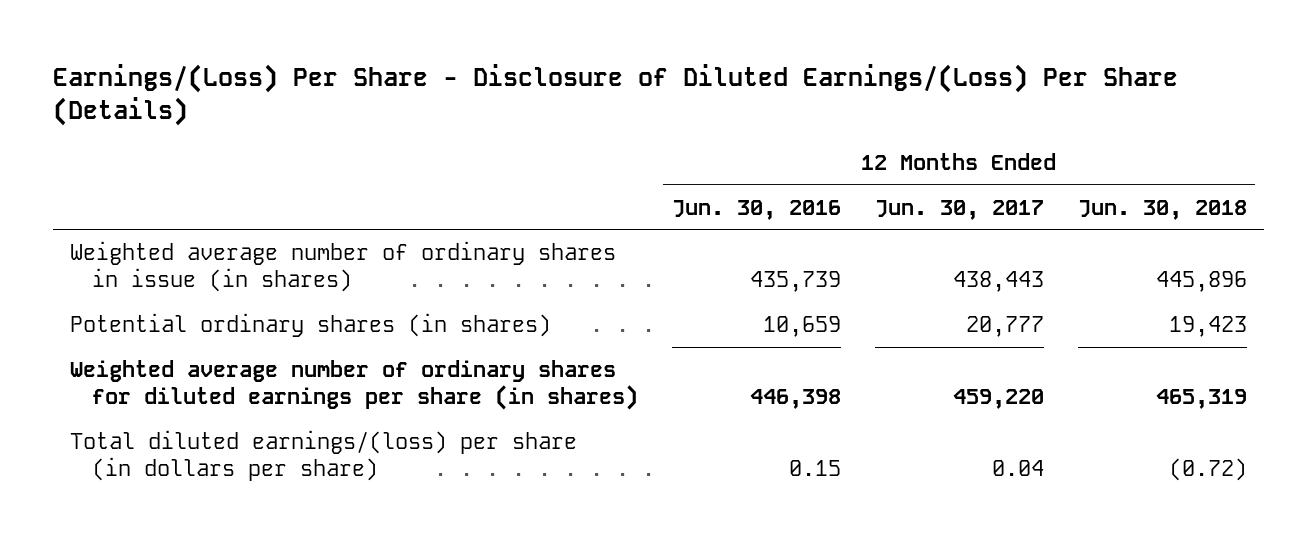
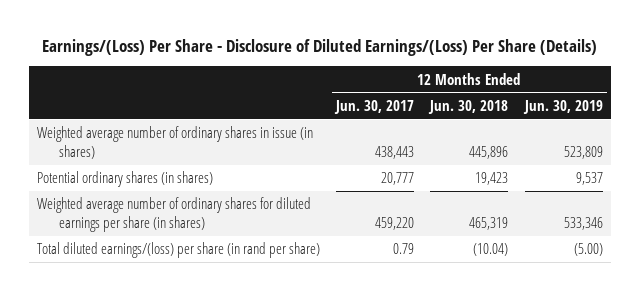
[671,199,841,220] Jun. 30, 2016 -> none
none -> [522,99,603,114] Jun. 30, 2019
[69,429,577,482] Total diluted earnings/(loss) per share (in dollars per share) -> [36,242,320,259] Total diluted earnings/(loss) per share (in rand per share)
[991,460,1044,477] 0.04 -> [392,243,414,255] 0.79
[1168,458,1247,482] (0.72) -> [473,243,509,257] (10.04)

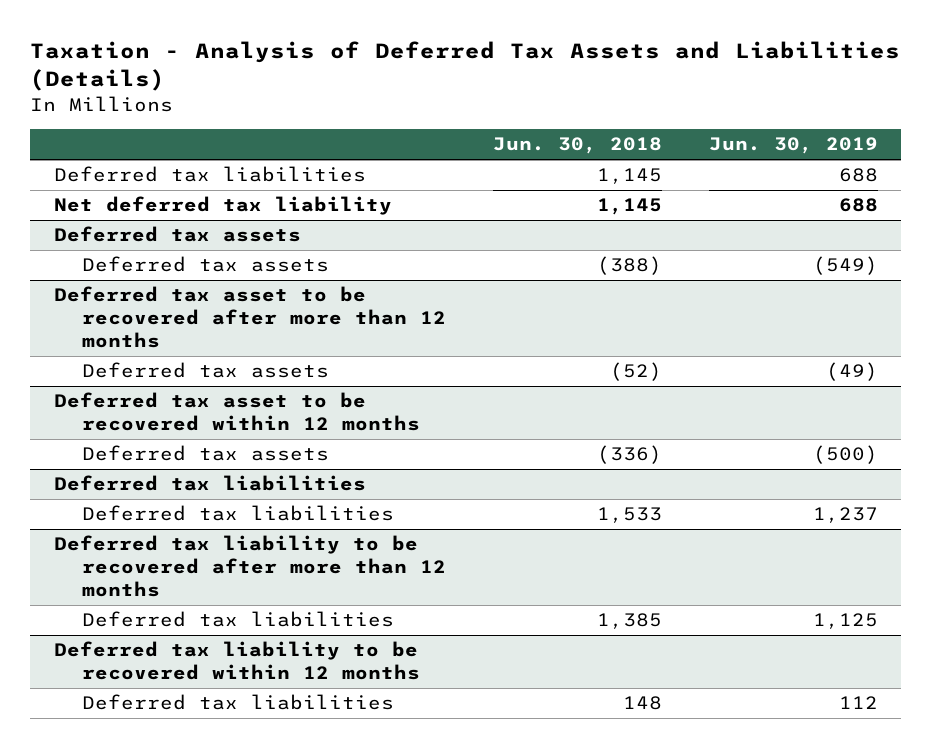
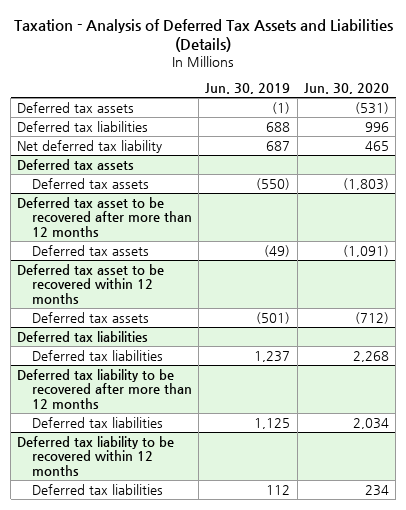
[492,137,662,155] Jun. 30, 2018 -> none
none -> [303,83,389,95] Jun. 30, 2020
none -> [17,101,135,113] Deferred tax assets
[838,198,878,213] 688 -> [266,140,291,151] 687
[812,256,878,276] (549) -> [256,177,291,190] (550)
[812,445,878,465] (500) -> [256,311,291,324] (501)

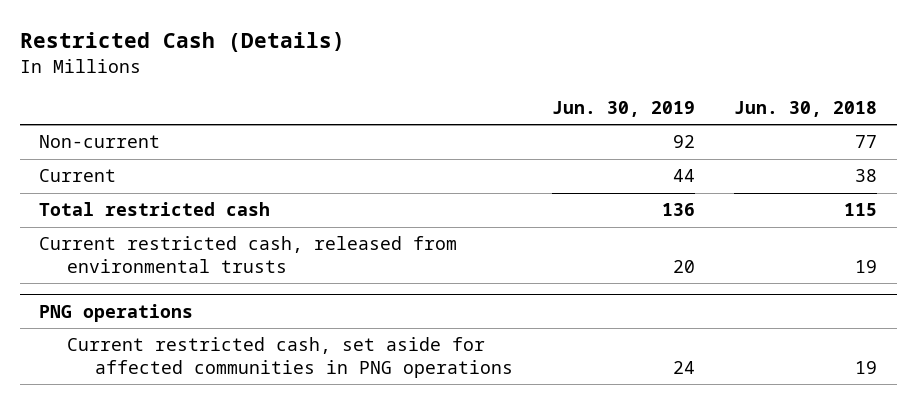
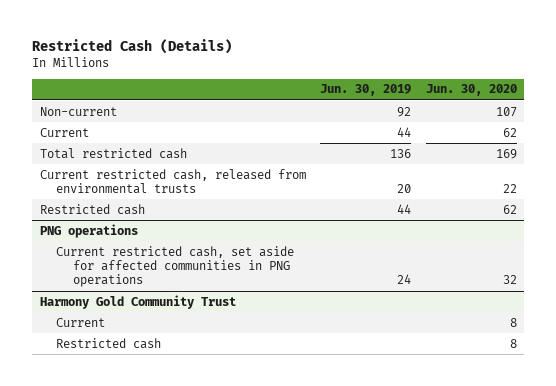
[734,101,878,118] Jun. 30, 2018 -> none
none -> [425,84,517,97] Jun. 30, 2020
none -> [39,203,145,215] Restricted cash
none -> [39,294,236,309] Harmony Gold Community Trust
none -> [56,317,106,327] Current
none -> [56,337,162,349] Restricted cash

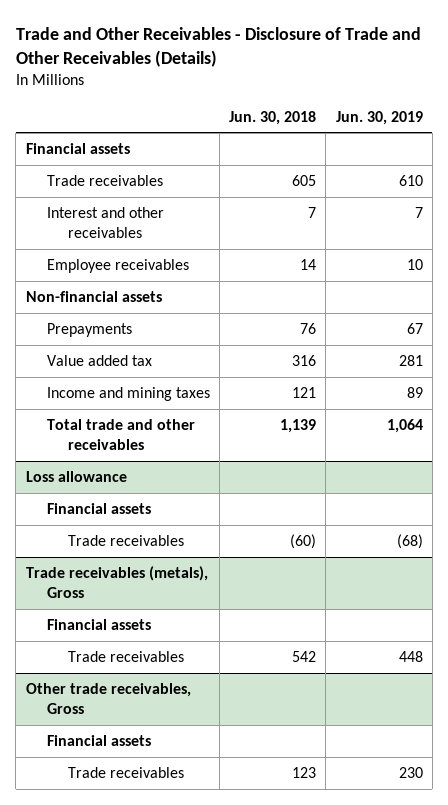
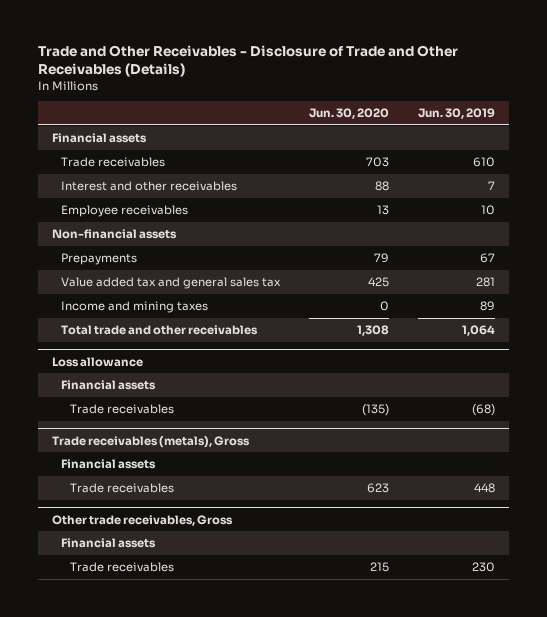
[229,110,317,125] Jun. 30, 2018 -> none
none -> [308,108,389,120] Jun. 30, 2020
[46,354,152,366] Value added tax -> [61,277,282,290] Value added tax and general sales tax

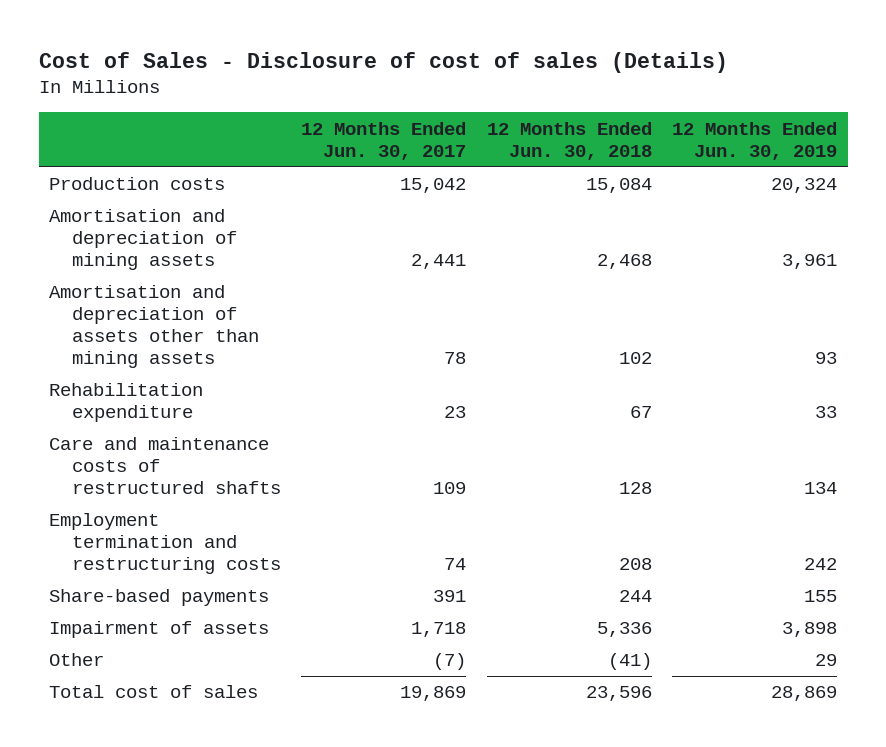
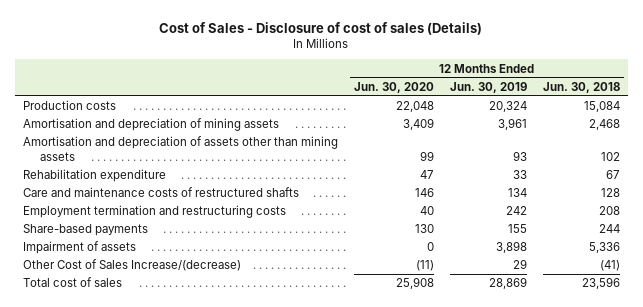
[301,121,467,160] 12 Months Ended Jun. 30, 2017 -> none
none -> [353,81,434,93] Jun. 30, 2020
[48,653,104,667] Other -> [22,259,241,272] Other Cost of Sales Increase/(decrease)

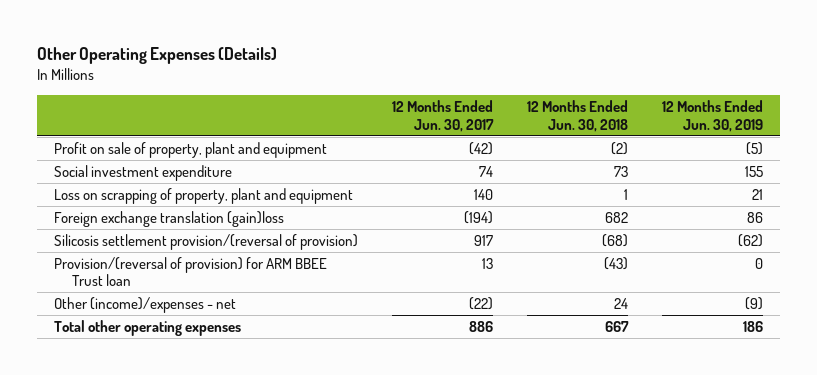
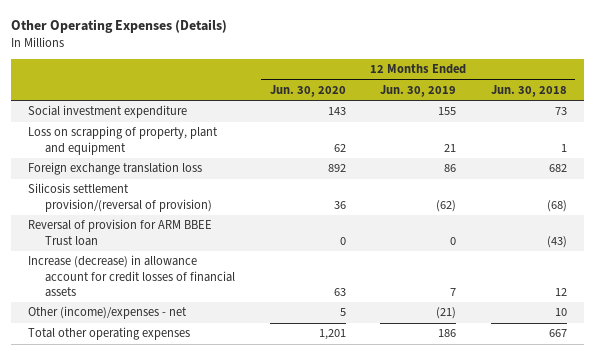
[392,100,495,132] 12 Months Ended Jun. 30, 2017 -> none
none -> [269,85,346,98] Jun. 30, 2020
[54,142,328,159] Profit on sale of property, plant and equipment -> none
[54,211,285,228] Foreign exchange translation (gain)loss -> [28,162,203,176] Foreign exchange translation loss
[54,257,328,287] Provision/(reversal of provision) for ARM BBEE Trust loan -> [28,219,213,246] Reversal of provision for ARM BBEE Trust loan
none -> [28,255,236,298] Increase (decrease) in allowance account for credit losses of financial assets
[614,298,629,310] 24 -> [554,308,567,317] 10
[745,297,764,311] (9) -> [436,307,457,320] (21)

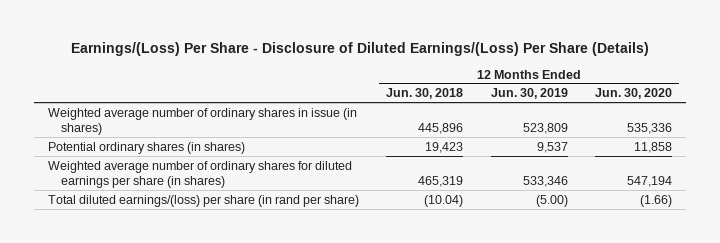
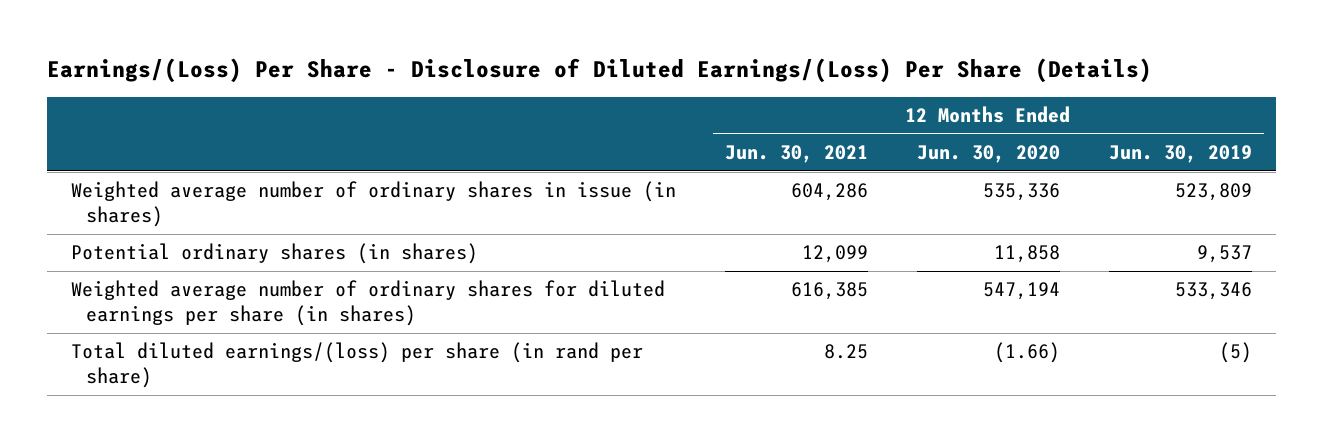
[386,88,464,100] Jun. 30, 2018 -> none
none -> [724,145,868,164] Jun. 30, 2021
[535,194,568,207] (5.00) -> [1218,342,1252,364] (5)

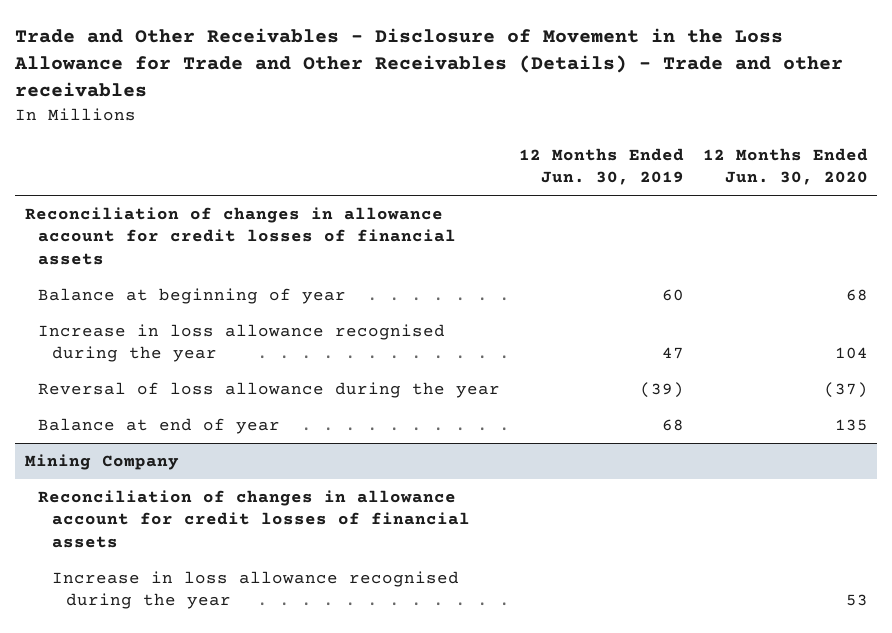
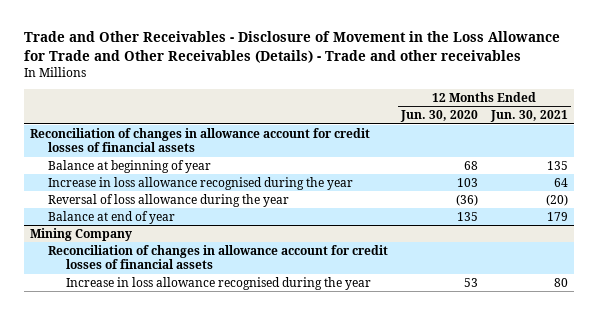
[518,148,684,186] 12 Months Ended Jun. 30, 2019 -> none
none -> [489,110,568,123] Jun. 30, 2021
[834,347,868,360] 104 -> [456,177,478,187] 103
[823,382,868,399] (37) -> [455,193,478,206] (36)

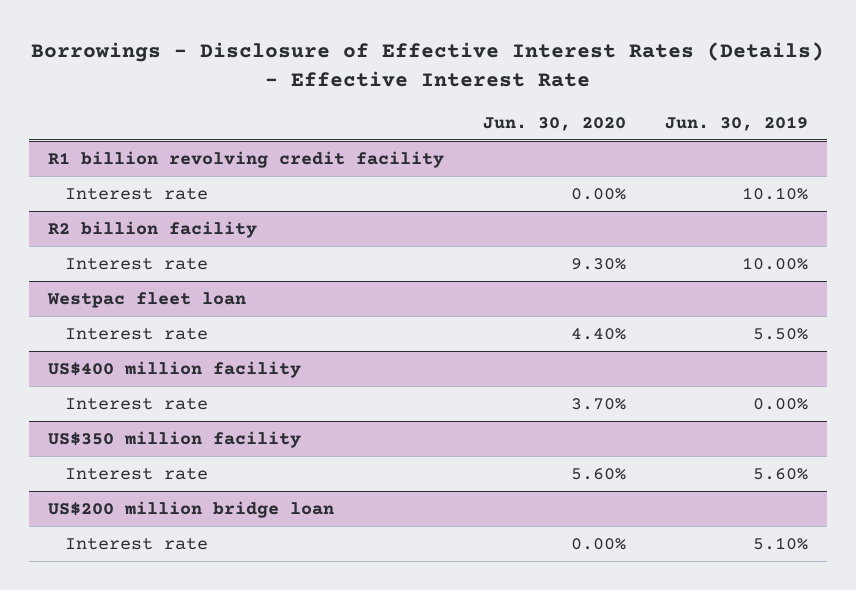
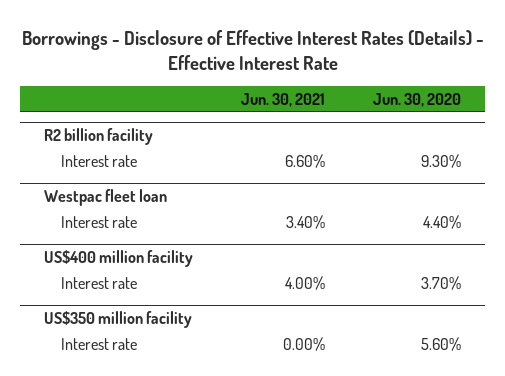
[664,115,808,131] Jun. 30, 2019 -> none
none -> [241,92,326,107] Jun. 30, 2021
[47,151,444,169] R1 billion revolving credit facility -> none
[64,188,208,201] Interest rate -> none
[47,501,334,519] US$200 million bridge loan -> none
[64,538,208,551] Interest rate -> none

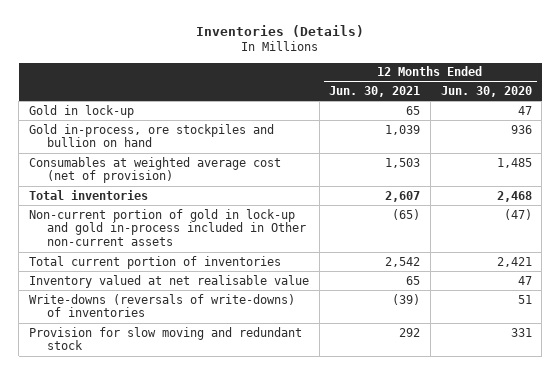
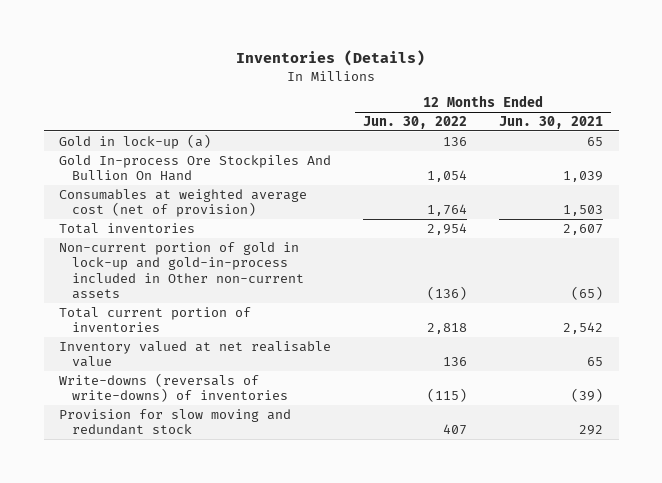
[440,86,532,98] Jun. 30, 2020 -> none
none -> [363,115,468,129] Jun. 30, 2022
[28,104,134,118] Gold in lock-up -> [59,133,212,149] Gold in lock-up (a)
[28,123,274,148] Gold in-process, ore stockpiles and bullion on hand -> [59,154,332,182] Gold In-process Ore Stockpiles And Bullion On Hand
[28,208,306,247] Non-current portion of gold in lock-up and gold in-process included in Other non-current assets -> [59,241,304,300] Non-current portion of gold in lock-up and gold-in-process included in Other non-current assets

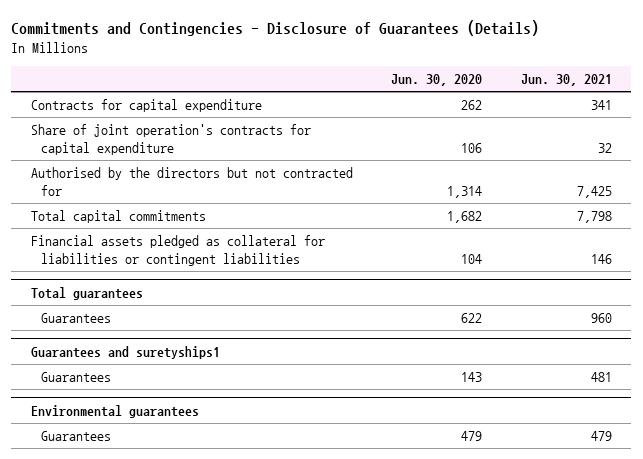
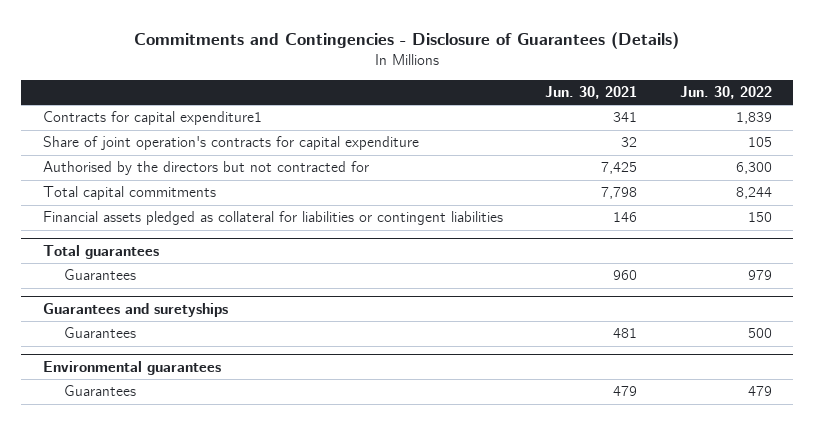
[391,74,483,87] Jun. 30, 2020 -> none
none -> [680,86,773,100] Jun. 30, 2022
[30,99,262,113] Contracts for capital expenditure -> [42,111,262,126] Contracts for capital expenditure1
[30,345,220,359] Guarantees and suretyships1 -> [42,303,228,318] Guarantees and suretyships

